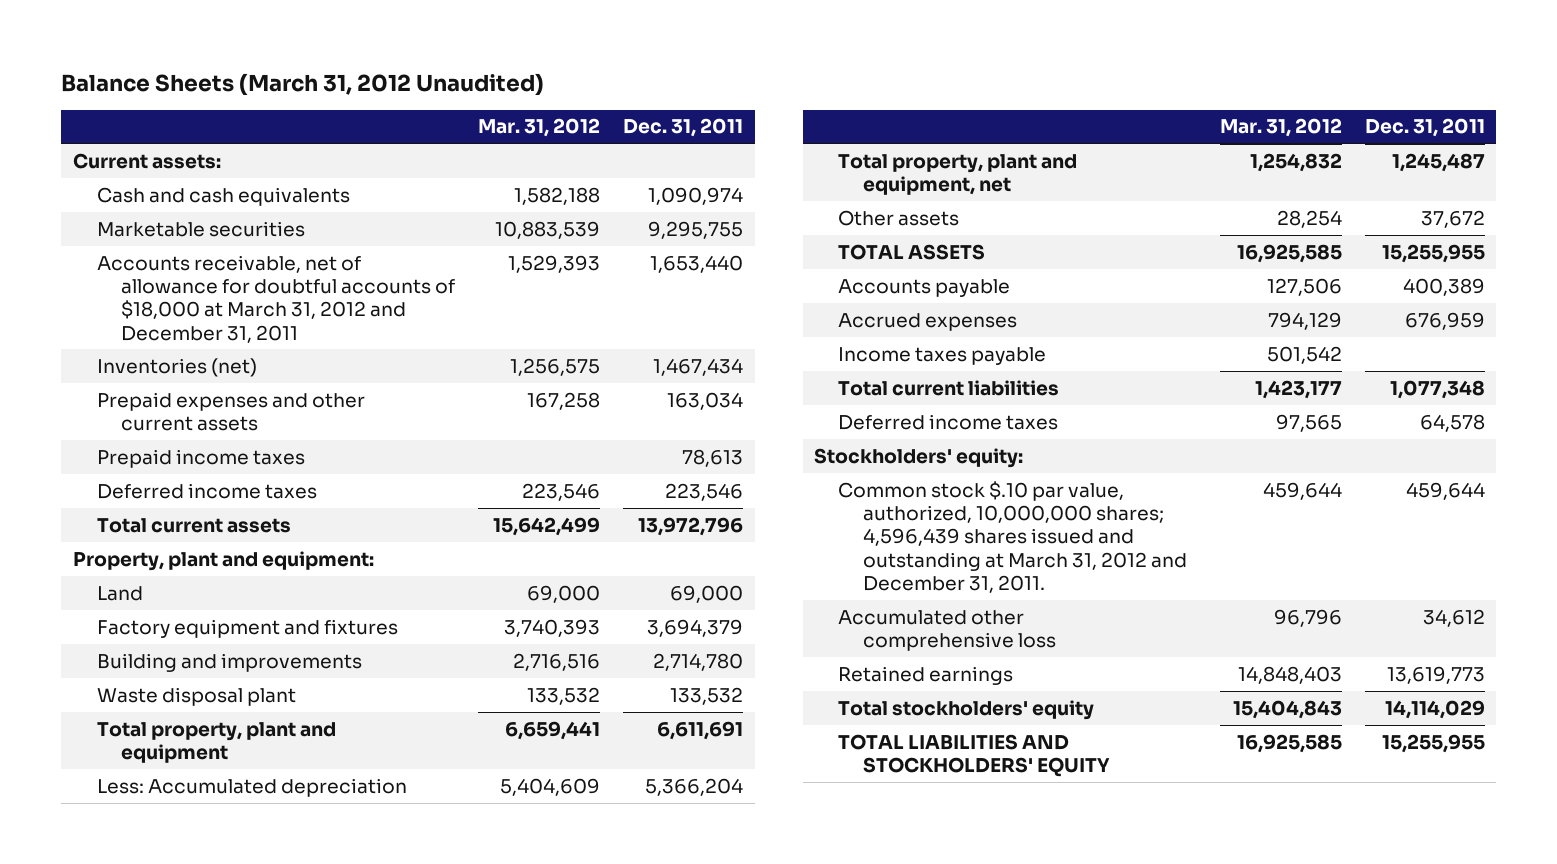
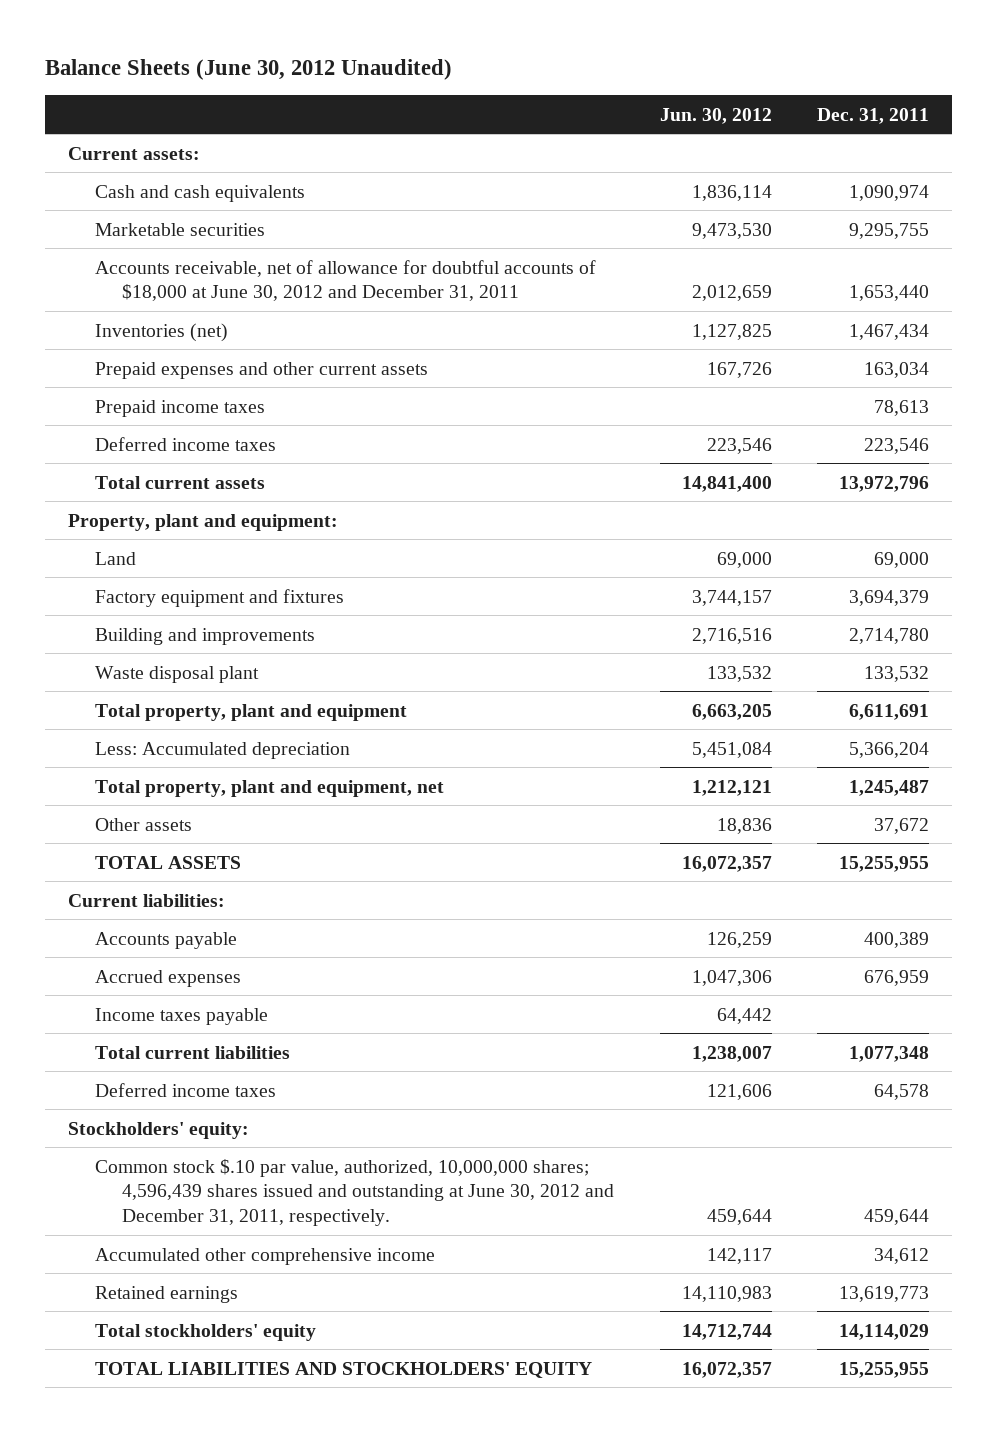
[60,72,544,96] Balance Sheets (March 31, 2012 Unaudited) -> [44,59,452,81] Balance Sheets (June 30, 2012 Unaudited)
[478,118,601,138] Mar. 31, 2012 -> none
none -> [659,107,772,124] Jun. 30, 2012
[96,254,455,343] Accounts receivable, net of allowance for doubtful accounts of $18,000 at March 31, 2012 and December 31, 2011 -> [94,259,596,302] Accounts receivable, net of allowance for doubtful accounts of $18,000 at June 30, 2012 and December 31, 2011
none -> [67,893,225,907] Current liabilities:
[838,480,1187,593] Common stock $.10 par value, authorized, 10,000,000 shares; 4,596,439 shares issued and outstanding at March 31, 2012 and December 31, 2011. -> [94,1158,614,1226] Common stock $.10 par value, authorized, 10,000,000 shares; 4,596,439 shares issued and outstanding at June 30, 2012 and December 31, 2011, respectively.
[838,609,1056,652] Accumulated other comprehensive loss -> [94,1247,435,1265] Accumulated other comprehensive income

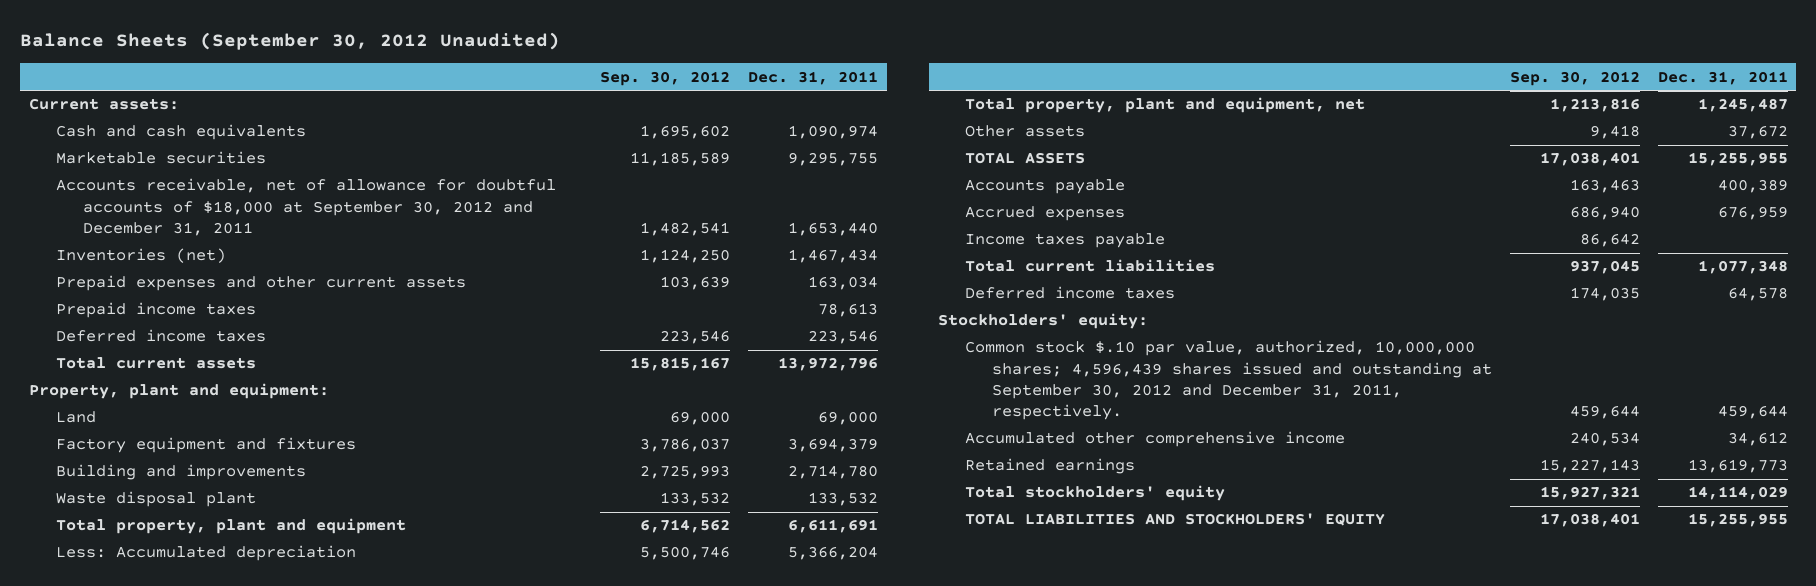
[44,59,452,81] Balance Sheets (June 30, 2012 Unaudited) -> [19,32,560,51] Balance Sheets (September 30, 2012 Unaudited)
[659,107,772,124] Jun. 30, 2012 -> none
none -> [600,70,731,86] Sep. 30, 2012
[94,259,596,302] Accounts receivable, net of allowance for doubtful accounts of $18,000 at June 30, 2012 and December 31, 2011 -> [55,178,556,237] Accounts receivable, net of allowance for doubtful accounts of $18,000 at September 30, 2012 and December 31, 2011
[67,893,225,907] Current liabilities: -> none
[94,1158,614,1226] Common stock $.10 par value, authorized, 10,000,000 shares; 4,596,439 shares issued and outstanding at June 30, 2012 and December 31, 2011, respectively. -> [965,340,1493,421] Common stock $.10 par value, authorized, 10,000,000 shares; 4,596,439 shares issued and outstanding at September 30, 2012 and December 31, 2011, respectively.

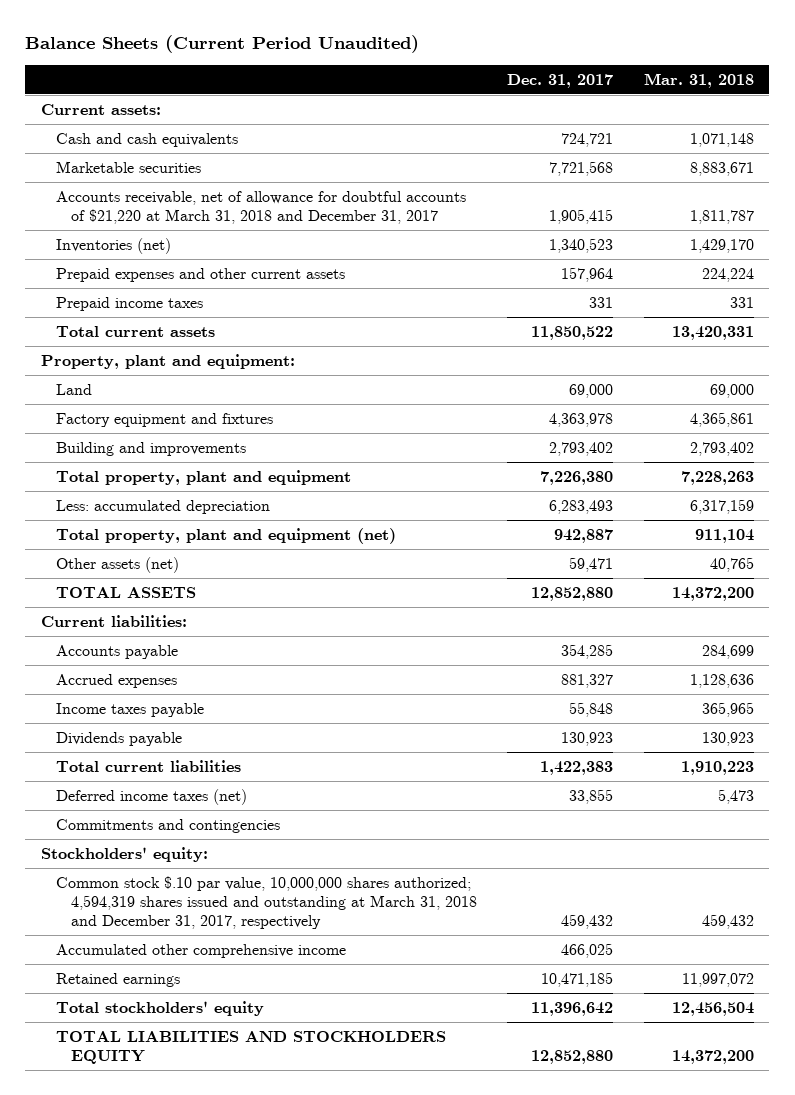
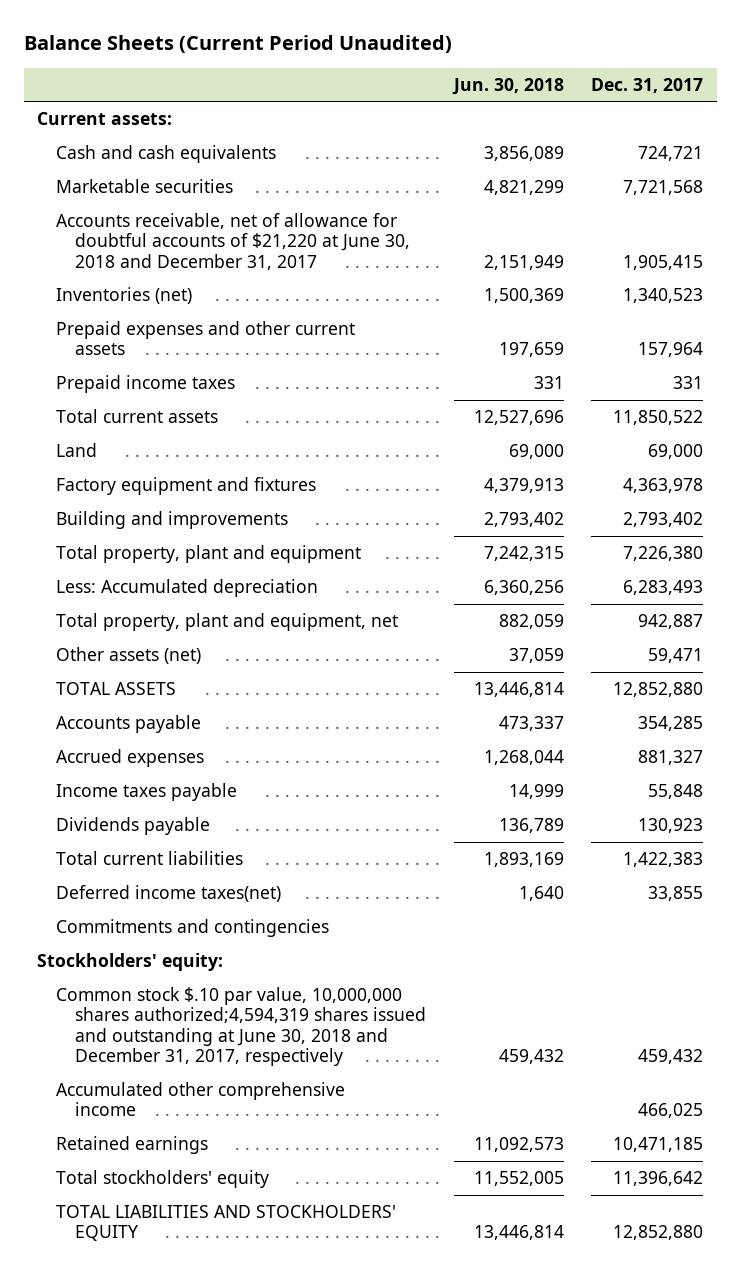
[643,72,754,88] Mar. 31, 2018 -> none
none -> [451,77,564,95] Jun. 30, 2018
[55,190,466,225] Accounts receivable, net of allowance for doubtful accounts of $21,220 at March 31, 2018 and December 31, 2017 -> [56,212,410,270] Accounts receivable, net of allowance for doubtful accounts of $21,220 at June 30, 2018 and December 31, 2017
[40,353,295,369] Property, plant and equipment: -> none
[55,499,270,514] Less: accumulated depreciation -> [56,578,319,597] Less: Accumulated depreciation
[55,527,396,544] Total property, plant and equipment (net) -> [56,612,399,631] Total property, plant and equipment, net
[40,614,187,627] Current liabilities: -> none
[55,788,247,805] Deferred income taxes (net) -> [56,884,282,902] Deferred income taxes(net)
[55,875,477,930] Common stock $.10 par value, 10,000,000 shares authorized; 4,594,319 shares issued and outstanding at March 31, 2018 and December 31, 2017, respectively -> [56,986,426,1066] Common stock $.10 par value, 10,000,000 shares authorized;4,594,319 shares issued and outstanding at June 30, 2018 and December 31, 2017, respectively
[55,1030,446,1065] TOTAL LIABILITIES AND STOCKHOLDERS EQUITY -> [56,1204,397,1242] TOTAL LIABILITIES AND STOCKHOLDERS' EQUITY

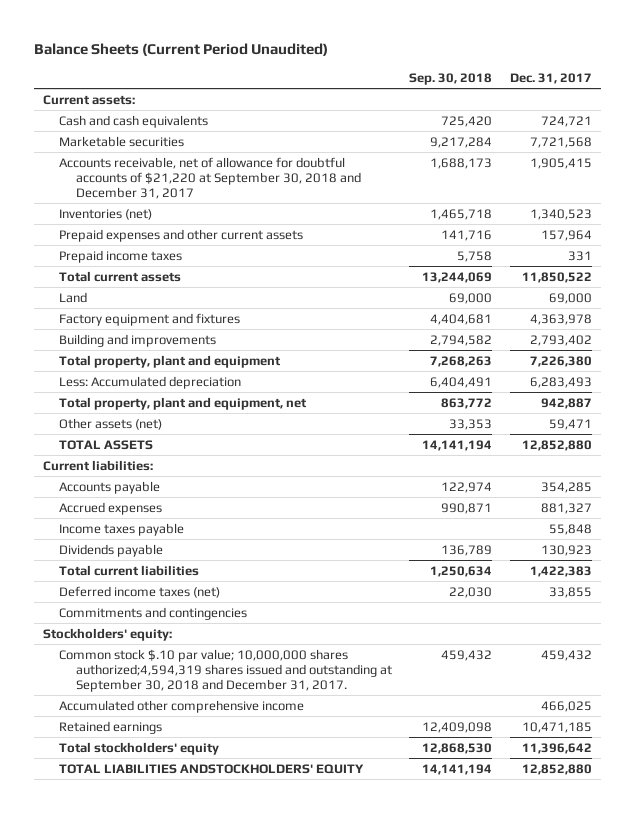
[451,77,564,95] Jun. 30, 2018 -> none
none -> [409,72,493,85] Sep. 30, 2018
[56,212,410,270] Accounts receivable, net of allowance for doubtful accounts of $21,220 at June 30, 2018 and December 31, 2017 -> [59,156,361,199] Accounts receivable, net of allowance for doubtful accounts of $21,220 at September 30, 2018 and December 31, 2017
none -> [42,459,153,471] Current liabilities:
[56,884,282,902] Deferred income taxes(net) -> [59,585,221,598] Deferred income taxes (net)
[56,986,426,1066] Common stock $.10 par value, 10,000,000 shares authorized;4,594,319 shares issued and outstanding at June 30, 2018 and December 31, 2017, respectively -> [59,648,392,692] Common stock $.10 par value; 10,000,000 shares authorized;4,594,319 shares issued and outstanding at September 30, 2018 and December 31, 2017.
[56,1204,397,1242] TOTAL LIABILITIES AND STOCKHOLDERS' EQUITY -> [59,763,365,774] TOTAL LIABILITIES ANDSTOCKHOLDERS' EQUITY

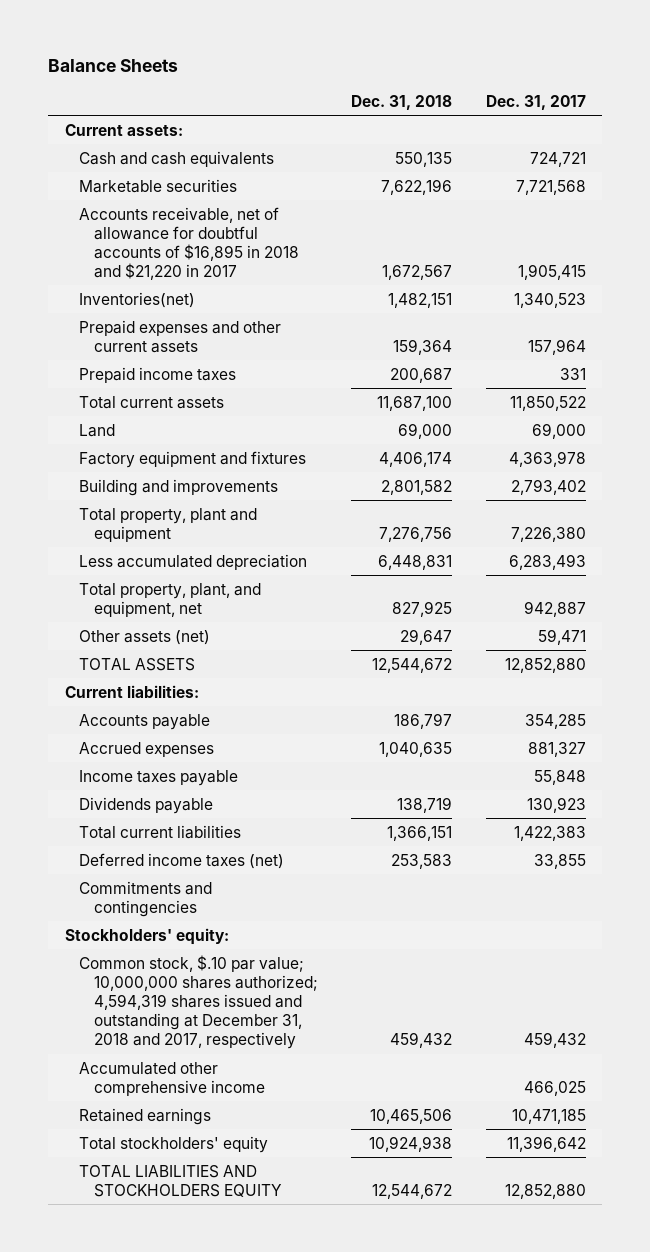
[33,43,328,57] Balance Sheets (Current Period Unaudited) -> [48,58,179,72] Balance Sheets
[409,72,493,85] Sep. 30, 2018 -> none
none -> [351,94,453,110] Dec. 31, 2018
[59,156,361,199] Accounts receivable, net of allowance for doubtful accounts of $21,220 at September 30, 2018 and December 31, 2017 -> [79,206,300,280] Accounts receivable, net of allowance for doubtful accounts of $16,895 in 2018 and $21,220 in 2017
[59,208,153,220] Inventories (net) -> [79,291,196,308] Inventories(net)
[59,375,242,389] Less: Accumulated depreciation -> [79,553,308,570] Less accumulated depreciation
[59,396,308,410] Total property, plant and equipment, net -> [79,582,262,617] Total property, plant, and equipment, net
[59,648,392,692] Common stock $.10 par value; 10,000,000 shares authorized;4,594,319 shares issued and outstanding at September 30, 2018 and December 31, 2017. -> [79,954,319,1049] Common stock, $.10 par value; 10,000,000 shares authorized; 4,594,319 shares issued and outstanding at December 31, 2018 and 2017, respectively
[59,763,365,774] TOTAL LIABILITIES ANDSTOCKHOLDERS' EQUITY -> [79,1164,283,1197] TOTAL LIABILITIES AND STOCKHOLDERS EQUITY

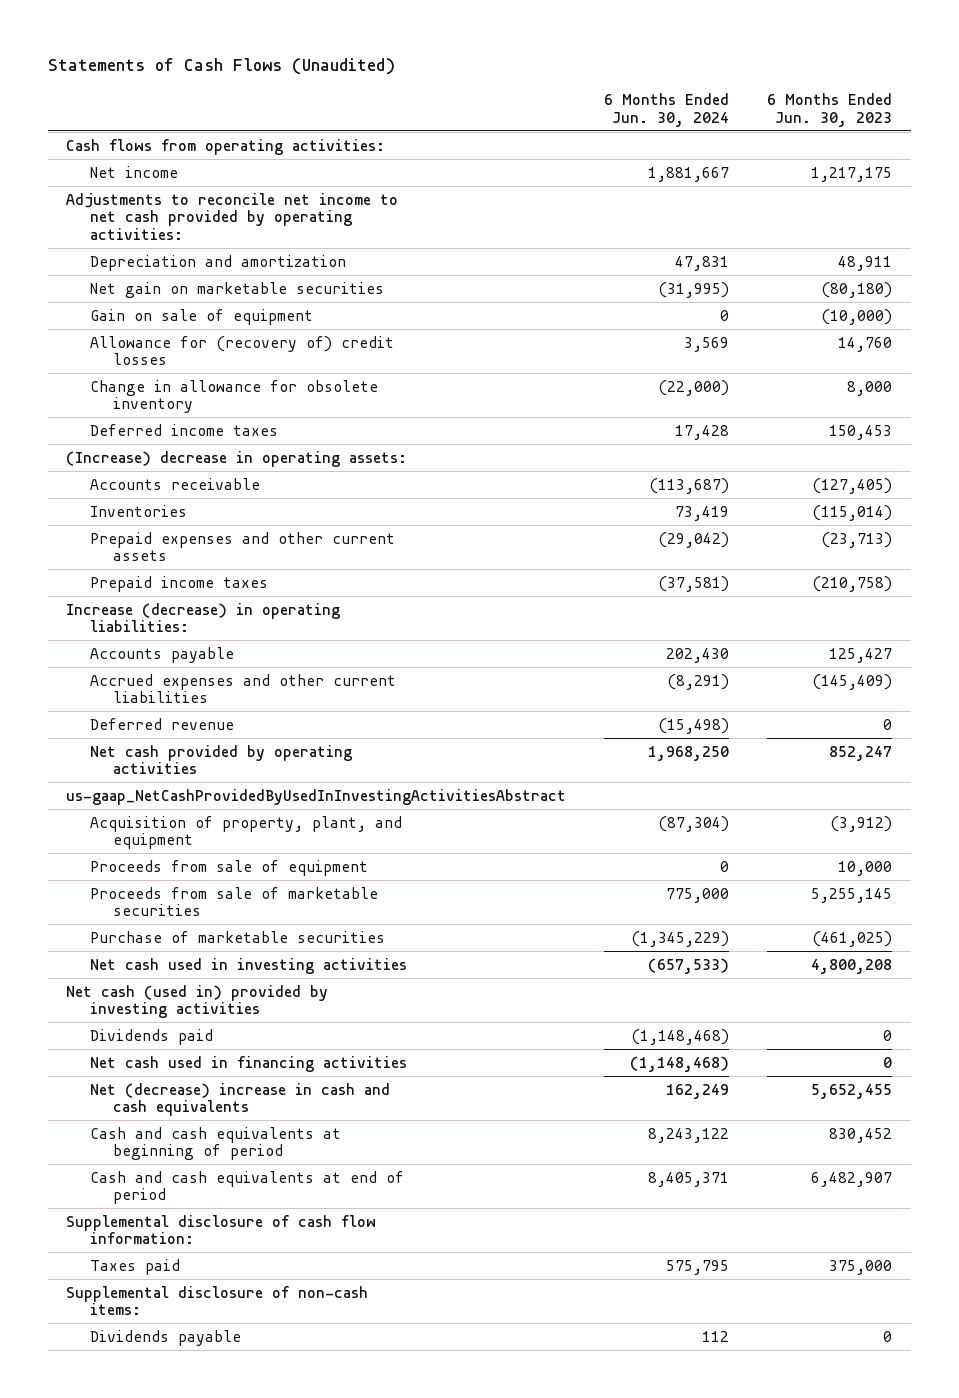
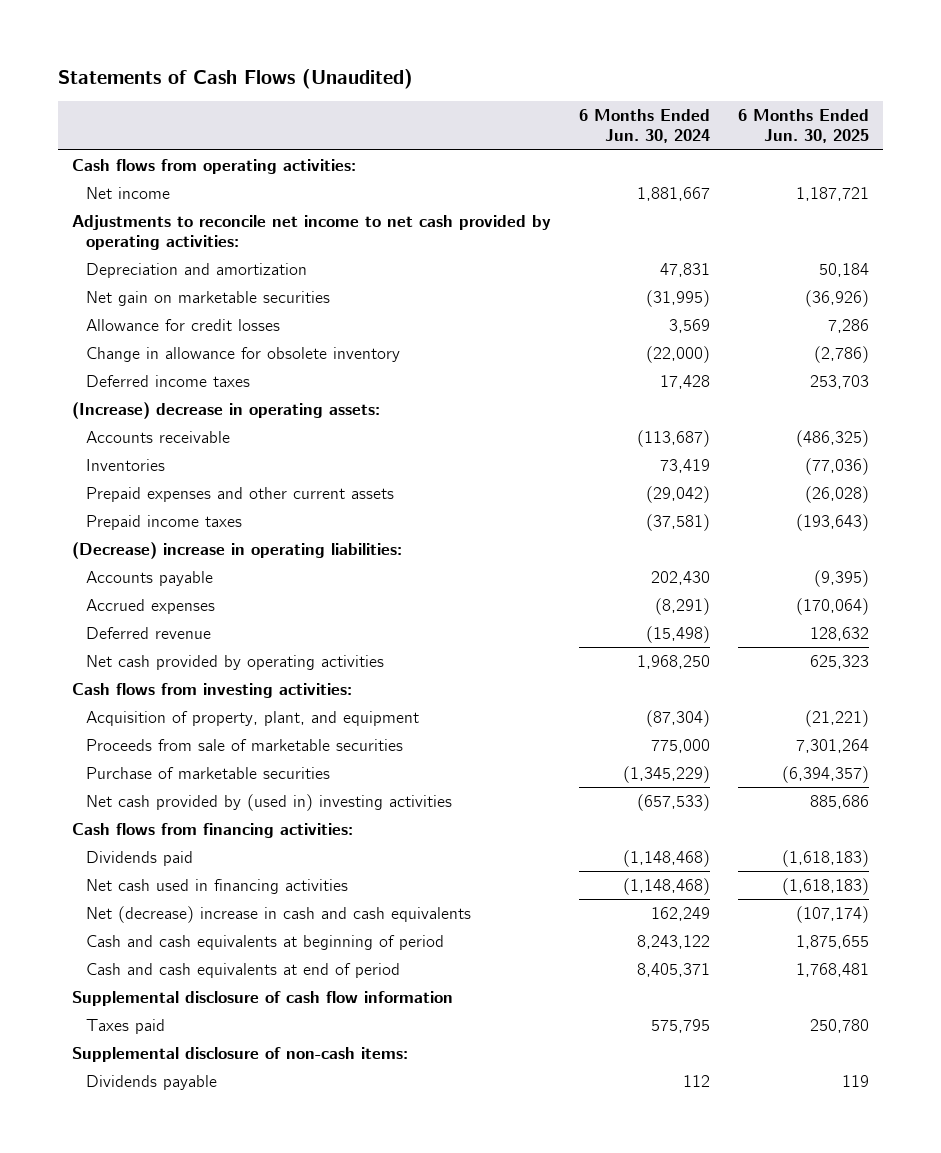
[767,93,893,127] 6 Months Ended Jun. 30, 2023 -> none
none -> [738,109,870,144] 6 Months Ended Jun. 30, 2025
[89,308,313,325] Gain on sale of equipment -> none
[89,335,394,366] Allowance for (recovery of) credit losses -> [86,318,281,331] Allowance for credit losses
[66,602,341,633] Increase (decrease) in operating liabilities: -> [72,541,403,559] (Decrease) increase in operating liabilities:
[89,673,396,704] Accrued expenses and other current liabilities -> [86,598,216,614] Accrued expenses
[66,788,567,805] us-gaap_NetCashProvidedByUsedInInvestingActivitiesAbstract -> [72,682,353,698] Cash flows from investing activities:
[89,859,368,876] Proceeds from sale of equipment -> none
[89,957,407,974] Net cash used in investing activities -> [86,793,453,811] Net cash provided by (used in) investing activities
[66,984,329,1019] Net cash (used in) provided by investing activities -> [72,822,354,838] Cash flows from financing activities:
[66,1214,377,1245] Supplemental disclosure of cash flow information: -> [72,990,454,1006] Supplemental disclosure of cash flow information

